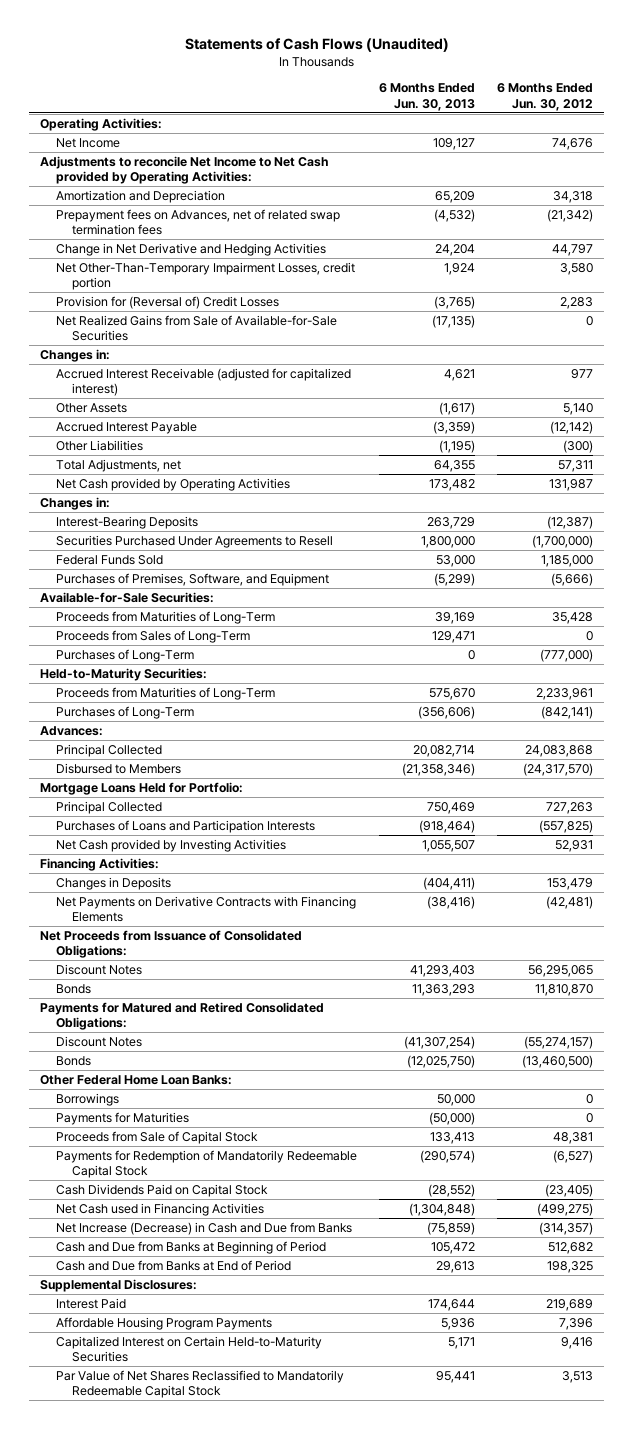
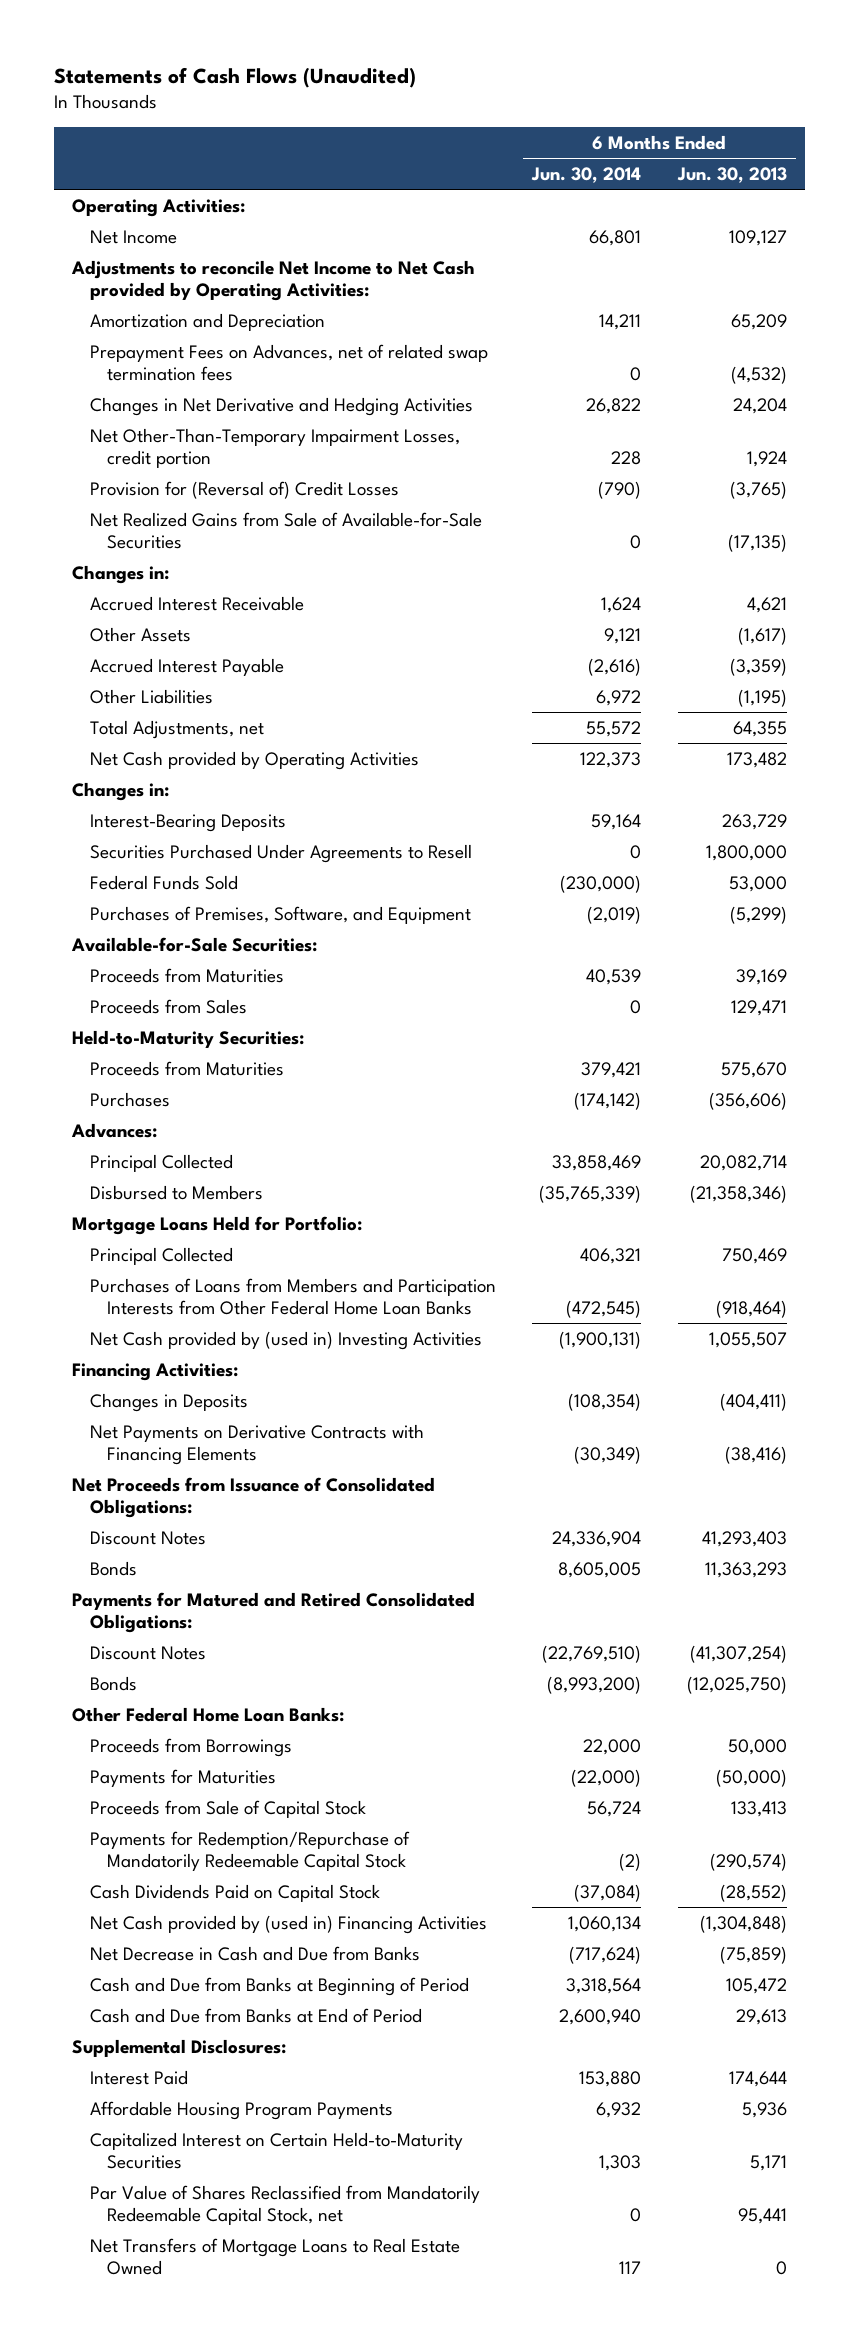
[497,83,594,111] 6 Months Ended Jun. 30, 2012 -> none
none -> [531,166,642,183] Jun. 30, 2014
[56,208,341,236] Prepayment fees on Advances, net of related swap termination fees -> [89,343,488,381] Prepayment Fees on Advances, net of related swap termination fees
[56,242,327,256] Change in Net Derivative and Hedging Activities -> [89,396,473,416] Changes in Net Derivative and Hedging Activities
[56,367,352,397] Accrued Interest Receivable (adjusted for capitalized interest) -> [89,595,304,611] Accrued Interest Receivable
[56,648,195,662] Purchases of Long-Term -> none
[56,610,276,624] Proceeds from Maturities of Long-Term -> [89,967,284,983] Proceeds from Maturities
[56,629,251,643] Proceeds from Sales of Long-Term -> [89,998,247,1014] Proceeds from Sales
[56,686,276,700] Proceeds from Maturities of Long-Term -> [89,1060,284,1076] Proceeds from Maturities
[56,705,195,719] Purchases of Long-Term -> [89,1091,170,1107] Purchases
[56,819,316,833] Purchases of Loans and Participation Interests -> [89,1277,496,1315] Purchases of Loans from Members and Participation Interests from Other Federal Home Loan Banks
[56,838,287,852] Net Cash provided by Investing Activities -> [89,1330,482,1350] Net Cash provided by (used in) Investing Activities
[56,1092,120,1106] Borrowings -> [89,1737,292,1757] Proceeds from Borrowings
[56,1149,358,1179] Payments for Redemption of Mandatorily Redeemable Capital Stock -> [89,1830,410,1871] Payments for Redemption/Repurchase of Mandatorily Redeemable Capital Stock
[56,1202,265,1216] Net Cash used in Financing Activities -> [89,1914,487,1934] Net Cash provided by (used in) Financing Activities
[56,1221,353,1235] Net Increase (Decrease) in Cash and Due from Banks -> [89,1945,420,1961] Net Decrease in Cash and Due from Banks
[56,1369,345,1399] Par Value of Net Shares Reclassified to Mandatorily Redeemable Capital Stock -> [89,2184,480,2225] Par Value of Shares Reclassified from Mandatorily Redeemable Capital Stock, net
none -> [89,2237,460,2275] Net Transfers of Mortgage Loans to Real Estate Owned

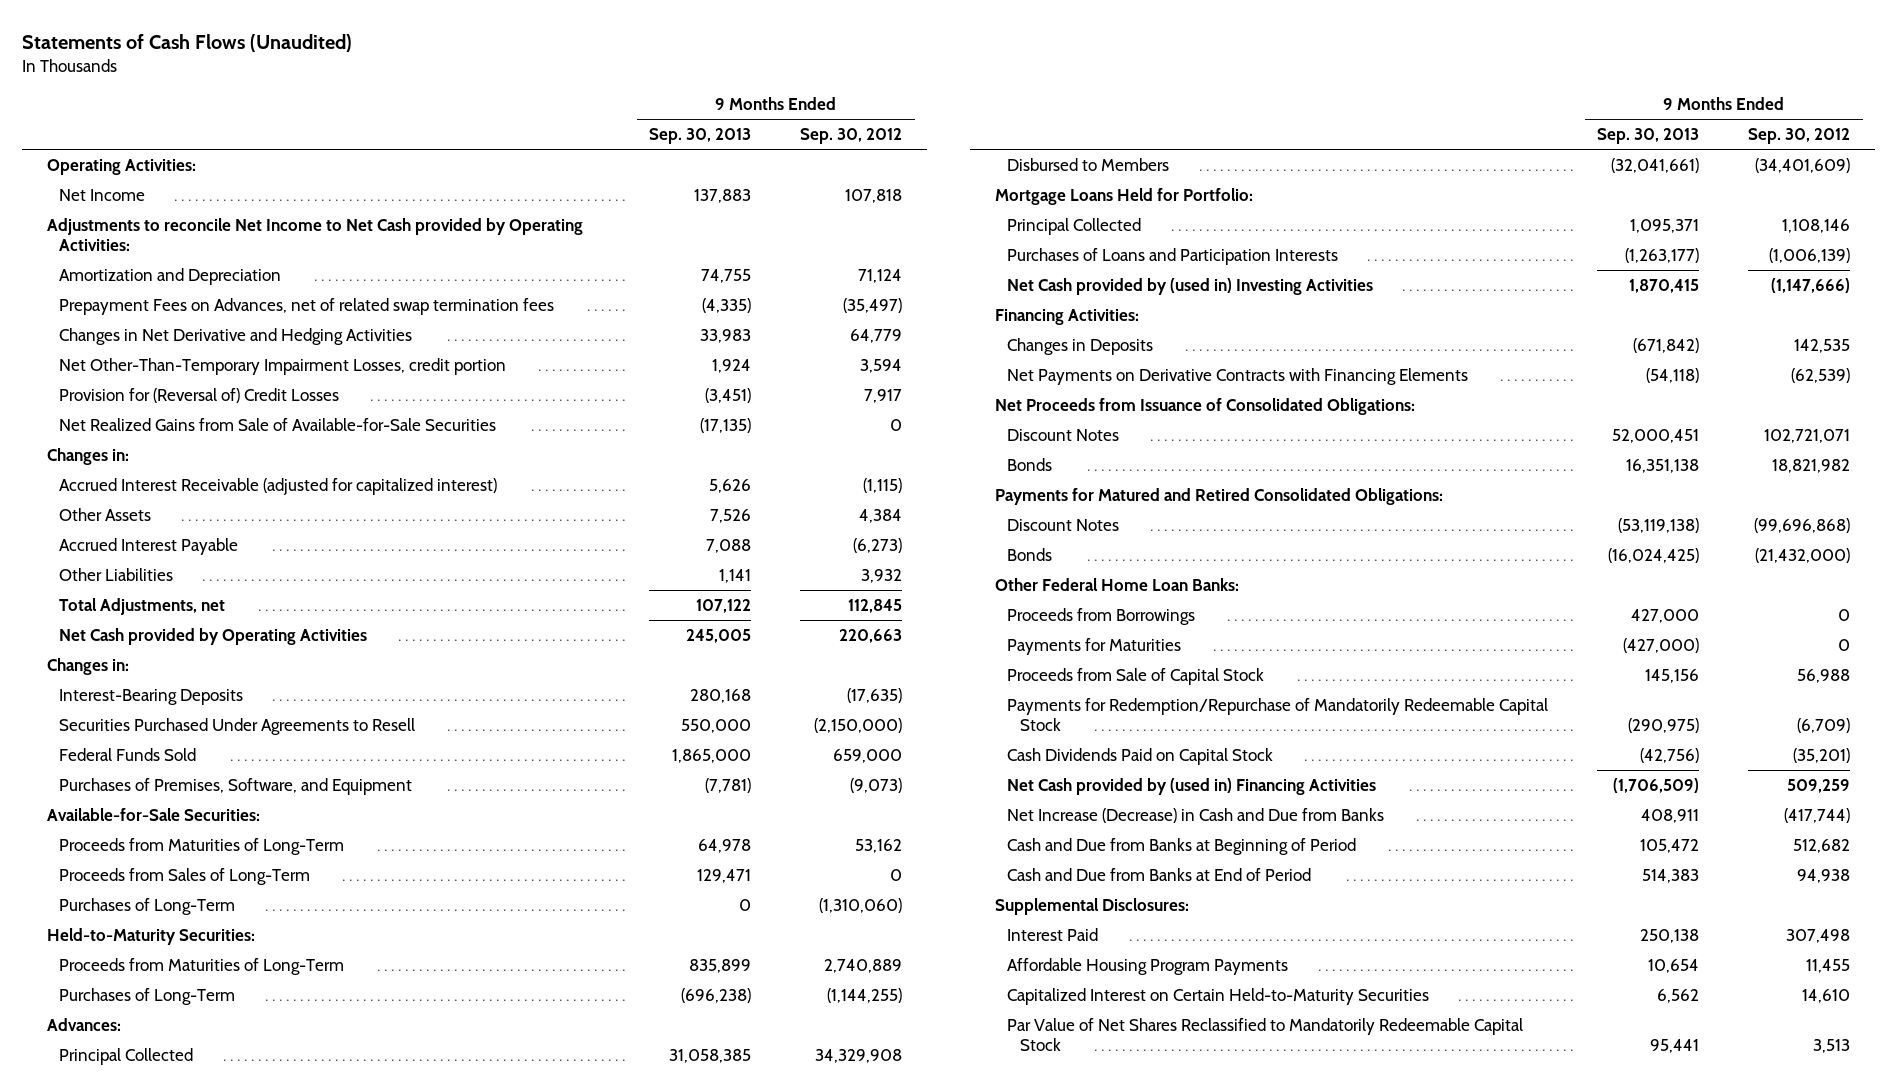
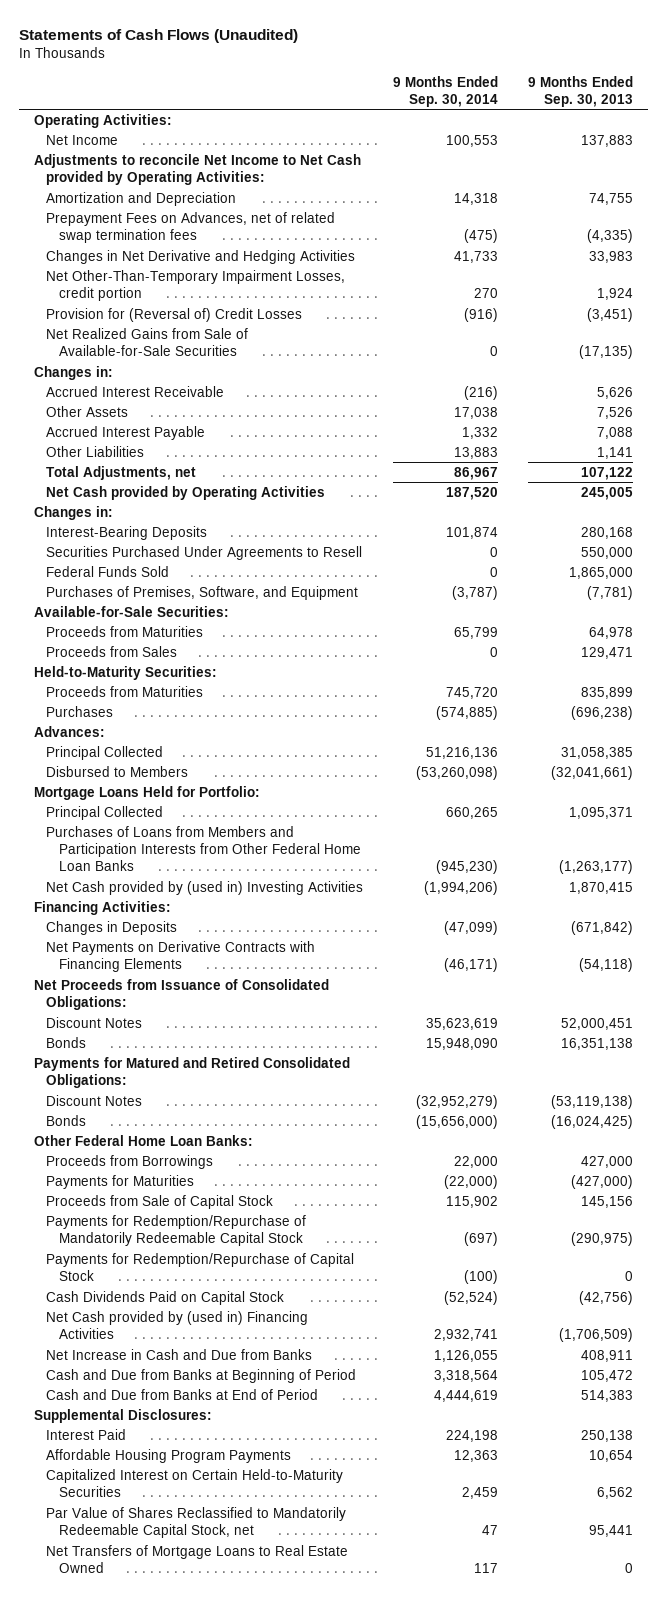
[800,128,903,145] Sep. 30, 2012 -> none
none -> [392,75,498,107] 9 Months Ended Sep. 30, 2014
[59,478,498,496] Accrued Interest Receivable (adjusted for capitalized interest) -> [46,385,225,397] Accrued Interest Receivable
[59,898,236,916] Purchases of Long-Term -> none
[59,838,345,856] Proceeds from Maturities of Long-Term -> [46,625,204,637] Proceeds from Maturities
[59,868,311,886] Proceeds from Sales of Long-Term -> [46,645,178,657] Proceeds from Sales
[59,958,345,976] Proceeds from Maturities of Long-Term -> [46,685,204,697] Proceeds from Maturities
[59,988,236,1006] Purchases of Long-Term -> [46,705,114,717] Purchases
[1007,248,1339,266] Purchases of Loans and Participation Interests -> [46,825,361,872] Purchases of Loans from Members and Participation Interests from Other Federal Home Loan Banks
none -> [46,1252,355,1282] Payments for Redemption/Repurchase of Capital Stock
[1007,808,1385,824] Net Increase (Decrease) in Cash and Due from Banks -> [46,1348,313,1360] Net Increase in Cash and Due from Banks
[1007,1018,1524,1052] Par Value of Net Shares Reclassified to Mandatorily Redeemable Capital Stock -> [46,1506,347,1539] Par Value of Shares Reclassified to Mandatorily Redeemable Capital Stock, net
none -> [46,1544,349,1574] Net Transfers of Mortgage Loans to Real Estate Owned

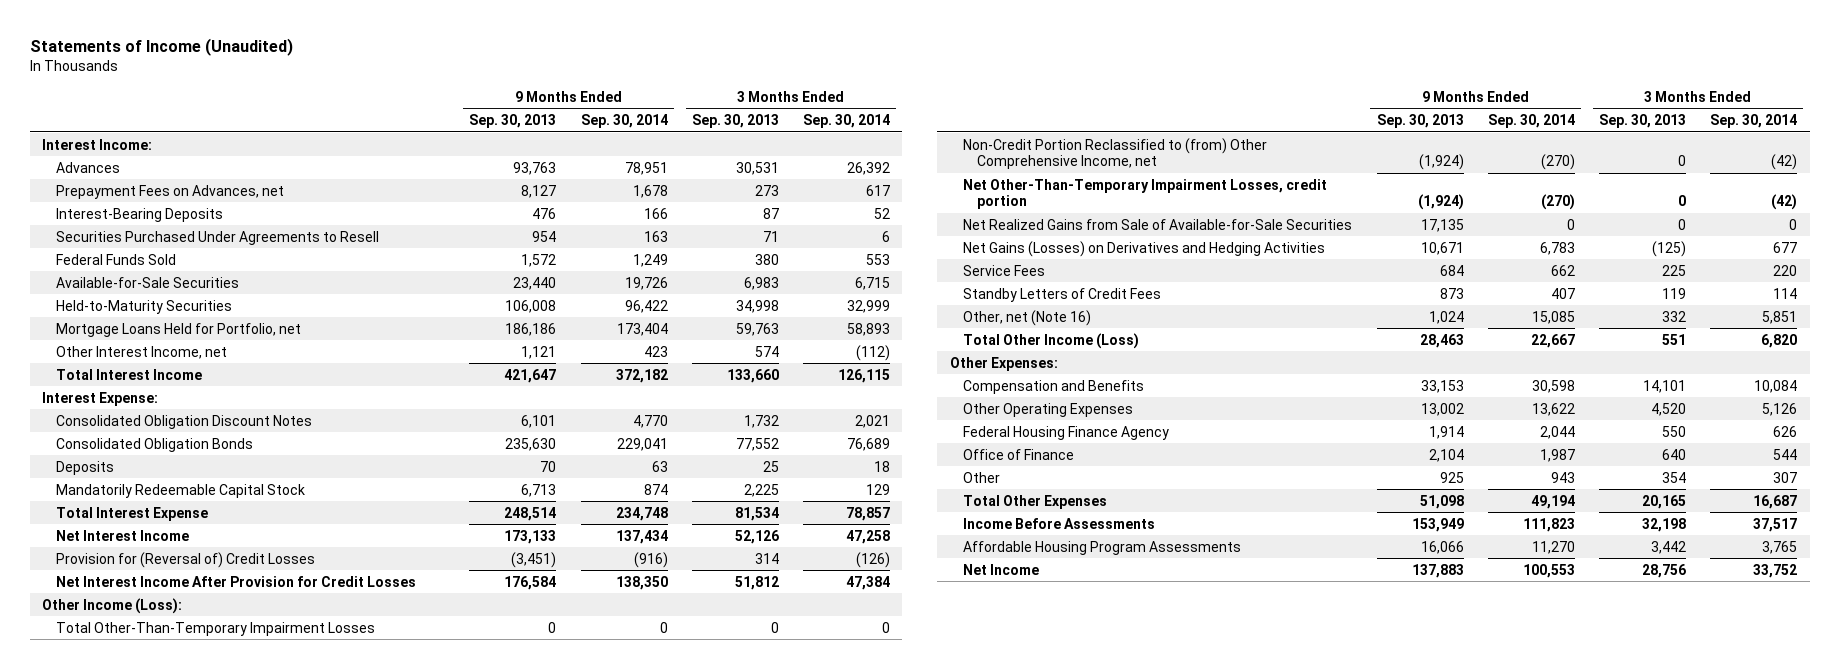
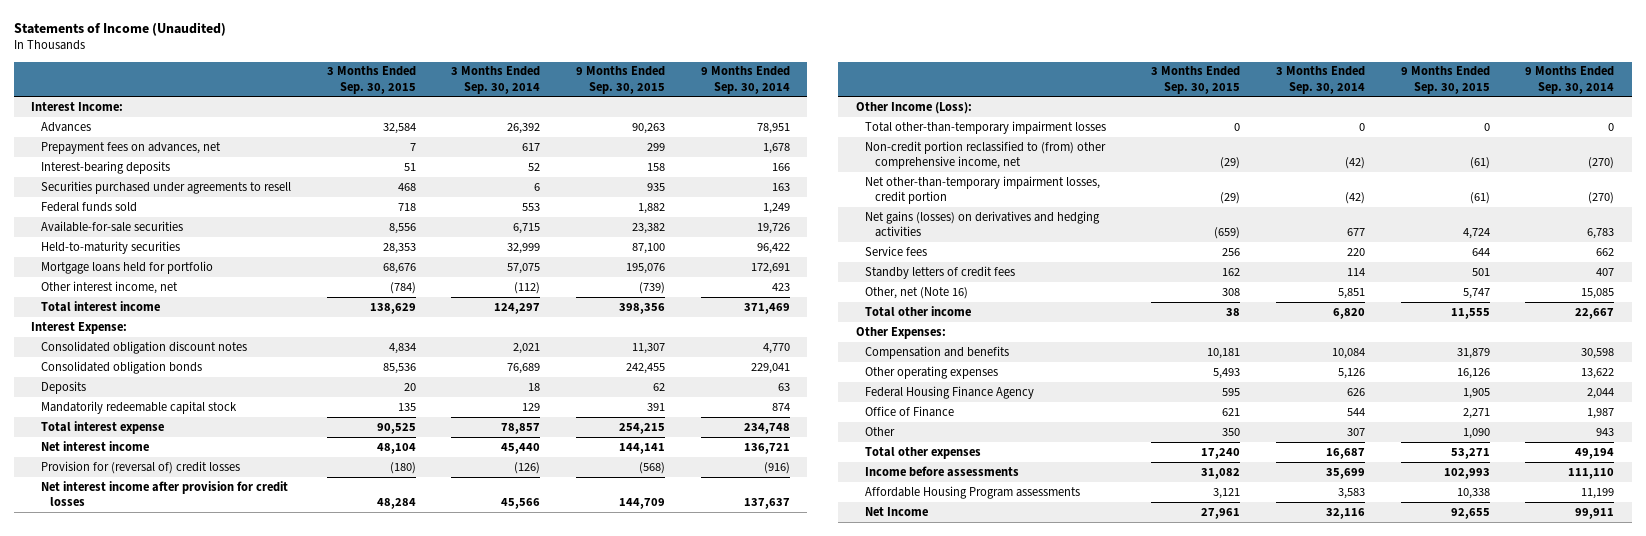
[469,114,557,129] Sep. 30, 2013 -> none
[691,114,779,129] Sep. 30, 2013 -> none
none -> [326,66,416,94] 3 Months Ended Sep. 30, 2015
none -> [575,66,665,94] 9 Months Ended Sep. 30, 2015
[56,184,285,199] Prepayment Fees on Advances, net -> [40,141,221,154] Prepayment fees on advances, net
[56,207,224,222] Interest-Bearing Deposits -> [40,160,170,174] Interest-bearing deposits
[56,230,380,245] Securities Purchased Under Agreements to Resell -> [40,180,291,194] Securities purchased under agreements to resell
[56,253,177,265] Federal Funds Sold -> [40,201,137,212] Federal funds sold
[56,276,240,288] Available-for-Sale Securities -> [40,220,183,232] Available-for-sale securities
[56,299,233,314] Held-to-Maturity Securities -> [40,240,180,254] Held-to-maturity securities
[56,322,302,337] Mortgage Loans Held for Portfolio, net -> [40,260,213,274] Mortgage loans held for portfolio
[616,322,668,336] 173,404 -> [750,262,790,274] 172,691
[847,322,891,336] 58,893 -> [507,262,541,274] 57,075
[56,345,228,359] Other Interest Income, net -> [40,280,178,294] Other interest income, net
[56,368,203,380] Total Interest Income -> [40,300,160,312] Total interest income
[615,368,668,383] 372,182 -> [743,302,790,314] 371,469
[838,368,891,383] 126,115 -> [494,302,541,314] 124,297
[56,414,313,429] Consolidated Obligation Discount Notes -> [40,340,247,354] Consolidated obligation discount notes
[56,437,254,452] Consolidated Obligation Bonds -> [40,360,202,374] Consolidated obligation bonds
[56,483,306,498] Mandatorily Redeemable Capital Stock -> [40,400,237,414] Mandatorily redeemable capital stock
[56,506,209,521] Total Interest Expense -> [40,420,164,434] Total interest expense
[56,529,190,541] Net Interest Income -> [40,440,149,451] Net interest income
[615,529,668,544] 137,434 -> [743,442,790,454] 136,721
[846,529,891,544] 47,258 -> [501,442,541,454] 45,440
[56,551,316,568] Provision for (Reversal of) Credit Losses -> [40,460,240,474] Provision for (reversal of) credit losses
[56,575,417,587] Net Interest Income After Provision for Credit Losses -> [40,480,288,507] Net interest income after provision for credit losses
[615,575,668,590] 138,350 -> [743,498,790,510] 137,637
[846,575,891,590] 47,384 -> [501,498,541,510] 45,566
[963,218,1353,230] Net Realized Gains from Sale of Available-for-Sale Securities -> none
[56,621,376,636] Total Other-Than-Temporary Impairment Losses -> [865,120,1107,134] Total other-than-temporary impairment losses
[963,137,1268,169] Non-Credit Portion Reclassified to (from) Other Comprehensive Income, net -> [865,140,1107,170] Non-credit portion reclassified to (from) other comprehensive income, net
[963,178,1328,209] Net Other-Than-Temporary Impairment Losses, credit portion -> [865,175,1101,205] Net other-than-temporary impairment losses, credit portion
[963,240,1326,257] Net Gains (Losses) on Derivatives and Hedging Activities -> [865,210,1101,238] Net gains (losses) on derivatives and hedging activities
[963,264,1046,276] Service Fees -> [865,245,928,256] Service fees
[963,287,1162,302] Standby Letters of Credit Fees -> [865,265,1016,279] Standby letters of credit fees
[963,332,1140,349] Total Other Income (Loss) -> [865,305,972,317] Total other income
[963,379,1145,394] Compensation and Benefits -> [865,345,1010,359] Compensation and benefits
[963,402,1134,417] Other Operating Expenses -> [865,365,999,379] Other operating expenses
[963,494,1108,509] Total Other Expenses -> [865,446,982,459] Total other expenses
[963,517,1156,529] Income Before Assessments -> [865,465,1020,477] Income before assessments
[1522,517,1575,532] 111,823 -> [1568,467,1615,479] 111,110
[1753,517,1798,532] 37,517 -> [1325,467,1365,479] 35,699
[963,540,1242,555] Affordable Housing Program Assessments -> [865,485,1081,499] Affordable Housing Program assessments
[1531,540,1575,554] 11,270 -> [1581,487,1615,499] 11,199
[1762,540,1798,554] 3,765 -> [1337,487,1365,499] 3,583
[1522,563,1575,578] 100,553 -> [1575,507,1615,519] 99,911
[1753,563,1798,578] 33,752 -> [1325,507,1365,519] 32,116

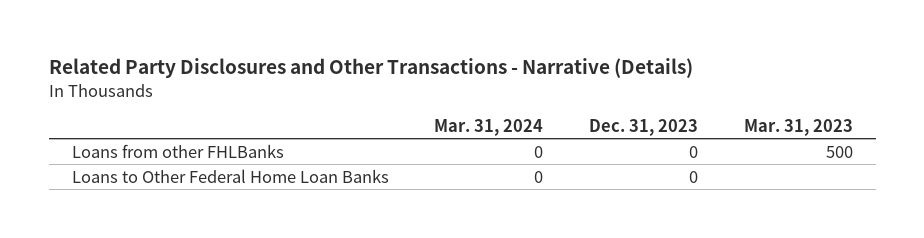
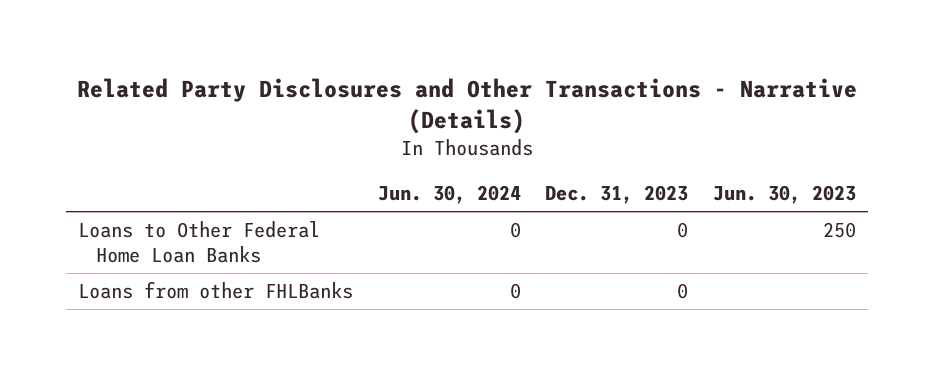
[434,119,544,137] Mar. 31, 2024 -> none
[743,119,853,137] Mar. 31, 2023 -> none
none -> [377,185,521,205] Jun. 30, 2024
none -> [713,185,857,205] Jun. 30, 2023
[71,143,284,158] Loans from other FHLBanks -> [78,280,354,299] Loans from other FHLBanks

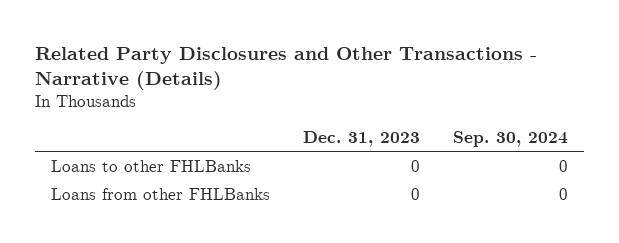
[377,185,521,205] Jun. 30, 2024 -> none
[713,185,857,205] Jun. 30, 2023 -> none
none -> [452,131,568,148] Sep. 30, 2024
[78,220,321,263] Loans to Other Federal Home Loan Banks -> [51,159,252,172] Loans to other FHLBanks

